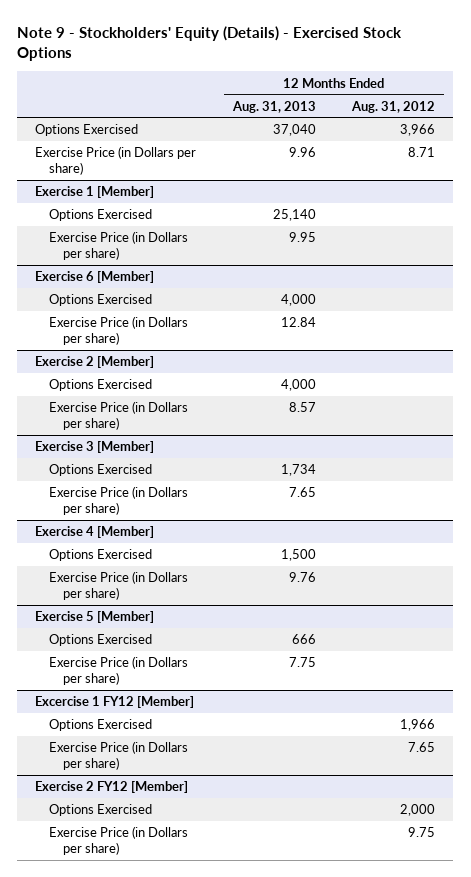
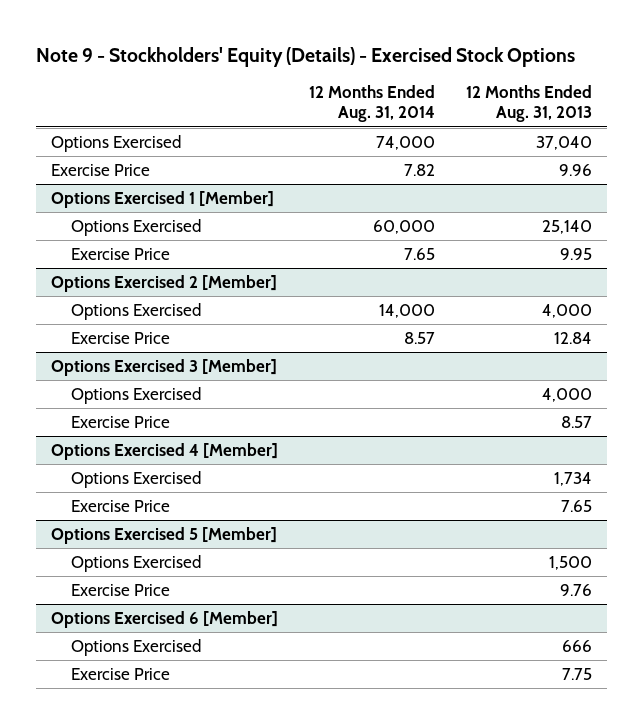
[351,100,436,113] Aug. 31, 2012 -> none
none -> [308,85,435,123] 12 Months Ended Aug. 31, 2014
[35,186,155,199] Exercise 1 [Member] -> none
[35,146,197,176] Exercise Price (in Dollars per share) -> [51,163,151,176] Exercise Price
none -> [51,190,275,208] Options Exercised 1 [Member]
[35,271,155,284] Exercise 6 [Member] -> none
[49,231,189,261] Exercise Price (in Dollars per share) -> [70,247,170,260] Exercise Price
none -> [51,274,278,292] Options Exercised 2 [Member]
[35,356,155,369] Exercise 2 [Member] -> none
[49,316,189,346] Exercise Price (in Dollars per share) -> [70,331,170,344] Exercise Price
none -> [51,358,278,376] Options Exercised 3 [Member]
[35,441,155,454] Exercise 3 [Member] -> none
[49,401,189,431] Exercise Price (in Dollars per share) -> [70,415,170,428] Exercise Price
none -> [51,442,279,460] Options Exercised 4 [Member]
[35,526,155,539] Exercise 4 [Member] -> none
[49,486,189,516] Exercise Price (in Dollars per share) -> [70,499,170,512] Exercise Price
none -> [51,526,278,544] Options Exercised 5 [Member]
[35,611,155,624] Exercise 5 [Member] -> none
[49,571,189,601] Exercise Price (in Dollars per share) -> [70,583,170,596] Exercise Price
none -> [51,610,279,628] Options Exercised 6 [Member]
[35,696,195,709] Excercise 1 FY12 [Member] -> none
[49,719,153,732] Options Exercised -> none
[49,741,189,771] Exercise Price (in Dollars per share) -> none
[35,781,189,794] Exercise 2 FY12 [Member] -> none
[49,804,153,817] Options Exercised -> none
[49,826,189,856] Exercise Price (in Dollars per share) -> none
[49,656,189,686] Exercise Price (in Dollars per share) -> [70,667,170,680] Exercise Price

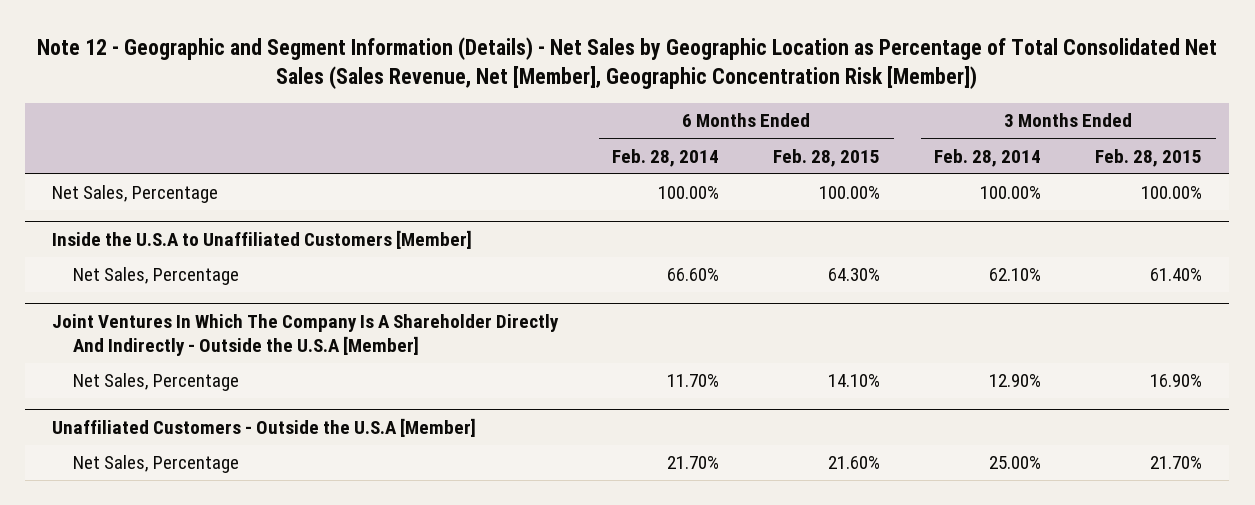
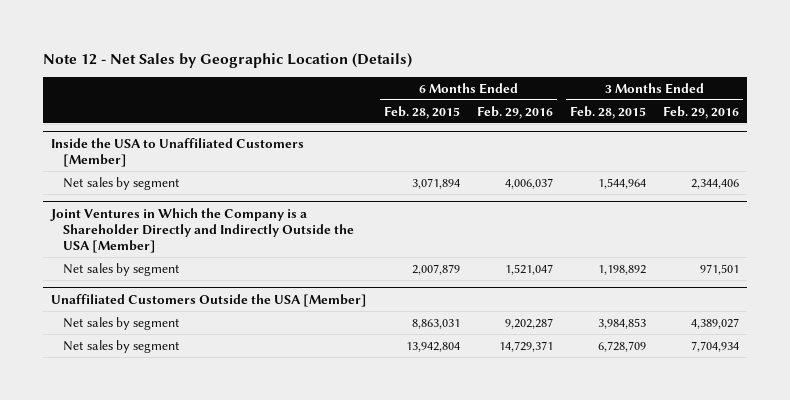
[37,36,1218,89] Note 12 - Geographic and Segment Information (Details) - Net Sales by Geographic Location as Percentage of Total Consolidated Net Sales (Sales Revenue, Net [Member], Geographic Concentration Risk [Member]) -> [42,52,412,68] Note 12 - Net Sales by Geographic Location (Details)
[612,148,720,167] Feb. 28, 2014 -> none
[934,148,1042,167] Feb. 28, 2014 -> none
none -> [477,105,554,119] Feb. 29, 2016
none -> [662,105,739,119] Feb. 29, 2016
[52,185,219,204] Net Sales, Percentage -> none
[72,267,239,286] Net Sales, Percentage -> none
[72,373,239,392] Net Sales, Percentage -> none
[72,455,239,474] Net Sales, Percentage -> none
[52,230,473,250] Inside the U.S.A to Unaffiliated Customers [Member] -> [51,137,305,167] Inside the USA to Unaffiliated Customers [Member]
none -> [62,176,180,190] Net sales by segment
[52,314,560,356] Joint Ventures In Which The Company Is A Shareholder Directly And Indirectly - Outside the U.S.A [Member] -> [50,207,354,253] Joint Ventures in Which the Company is a Shareholder Directly and Indirectly Outside the USA [Member]
none -> [62,262,180,276] Net sales by segment
[52,418,477,438] Unaffiliated Customers - Outside the U.S.A [Member] -> [51,293,368,307] Unaffiliated Customers Outside the USA [Member]
none -> [62,316,180,330] Net sales by segment
none -> [62,339,180,353] Net sales by segment

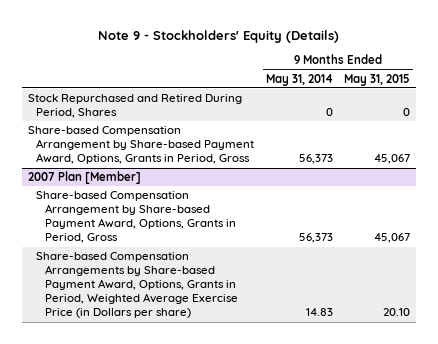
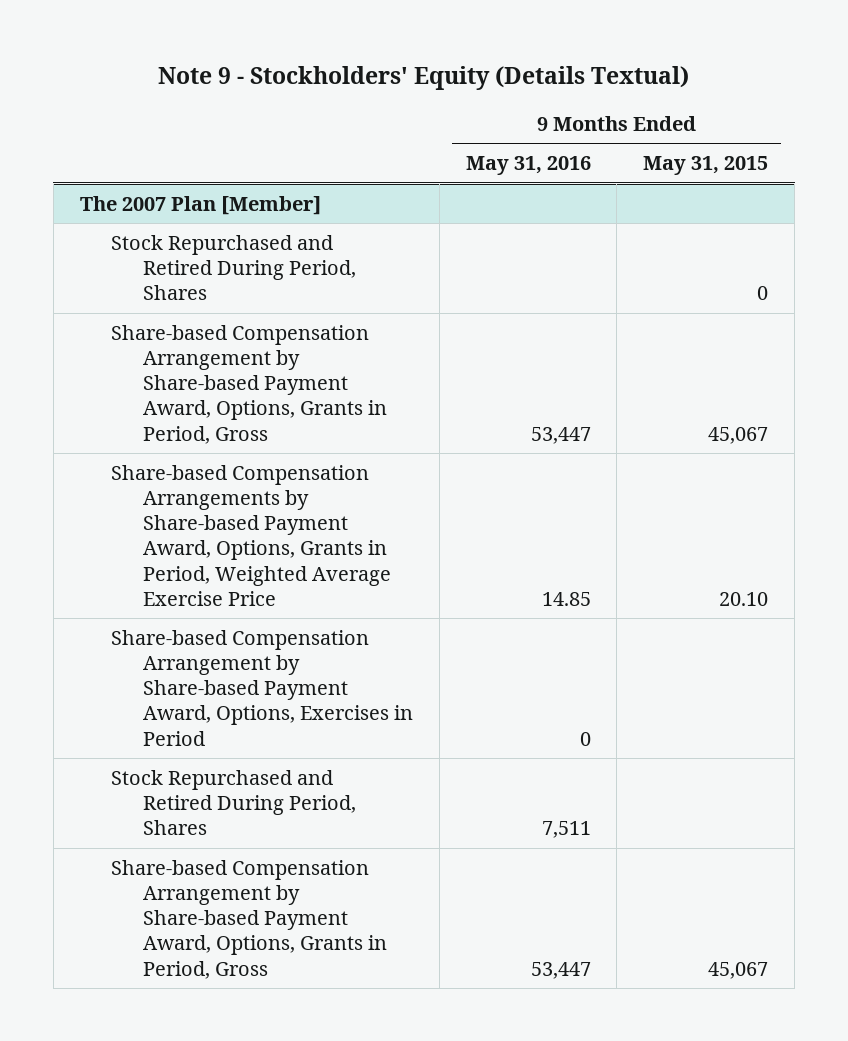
[97,29,339,43] Note 9 - Stockholders' Equity (Details) -> [157,66,689,91] Note 9 - Stockholders' Equity (Details Textual)
[265,73,333,86] May 31, 2014 -> none
none -> [465,156,591,176] May 31, 2016
none -> [79,195,321,215] The 2007 Plan [Member]
[27,171,141,185] 2007 Plan [Member] -> none
none -> [111,464,391,606] Share-based Compensation Arrangements by Share-based Payment Award, Options, Grants in Period, Weighted Average Exercise Price
none -> [111,629,413,746] Share-based Compensation Arrangement by Share-based Payment Award, Options, Exercises in Period
none -> [111,769,356,836] Stock Repurchased and Retired During Period, Shares
[36,252,238,319] Share-based Compensation Arrangements by Share-based Payment Award, Options, Grants in Period, Weighted Average Exercise Price (in Dollars per share) -> none

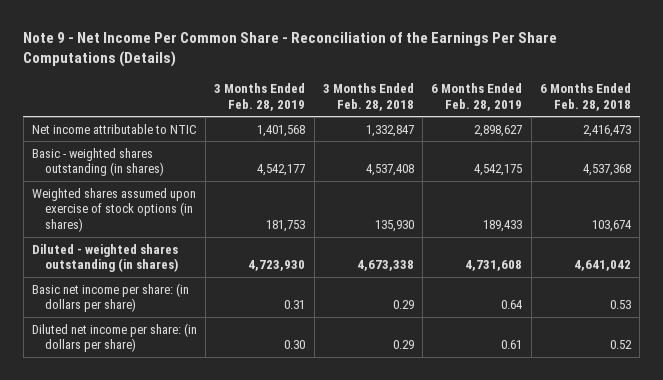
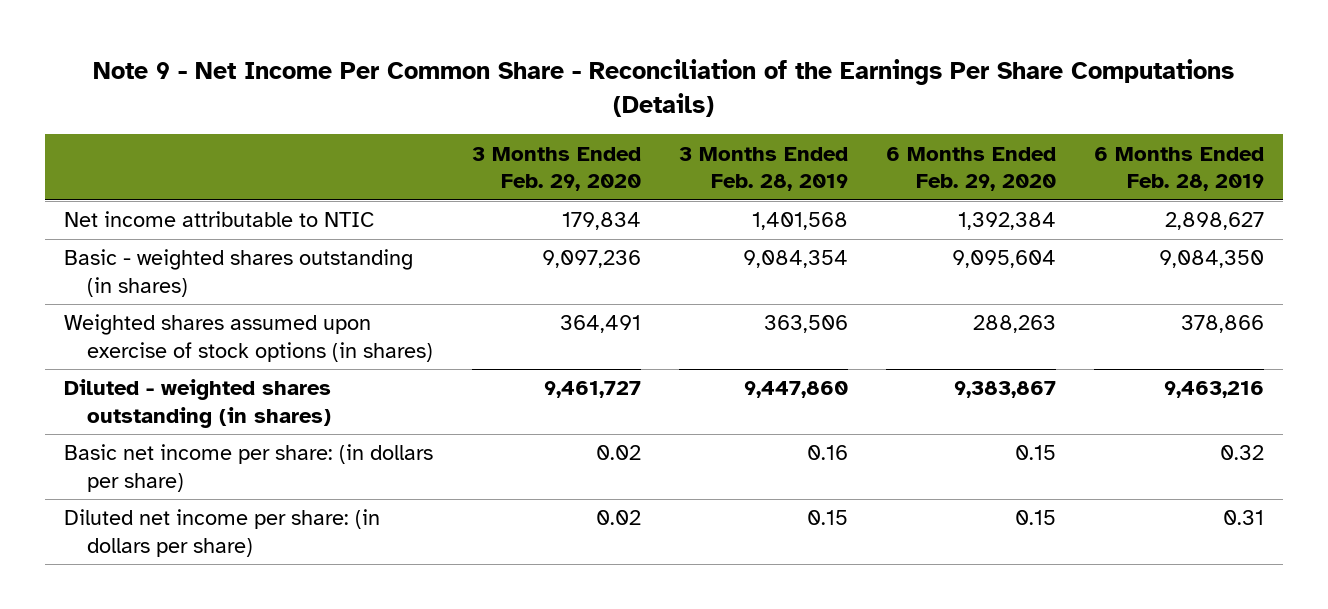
[322,83,414,111] 3 Months Ended Feb. 28, 2018 -> none
[540,83,632,111] 6 Months Ended Feb. 28, 2018 -> none
none -> [471,146,641,192] 3 Months Ended Feb. 29, 2020
none -> [885,146,1056,192] 6 Months Ended Feb. 29, 2020
[257,164,306,177] 4,542,177 -> [742,250,848,269] 9,084,354
[474,164,523,177] 4,542,175 -> [1159,250,1265,269] 9,084,350
[266,219,306,232] 181,753 -> [763,315,848,334] 363,506
[483,219,523,232] 189,433 -> [1181,315,1265,334] 378,866
[248,260,306,272] 4,723,930 -> [743,381,848,399] 9,447,860
[465,260,523,272] 4,731,608 -> [1164,381,1265,399] 9,463,216
[284,300,306,310] 0.31 -> [806,445,848,461] 0.16
[501,300,524,310] 0.64 -> [1220,445,1265,461] 0.32
[284,340,306,350] 0.30 -> [806,510,848,526] 0.15
[501,340,523,350] 0.61 -> [1223,510,1265,526] 0.31

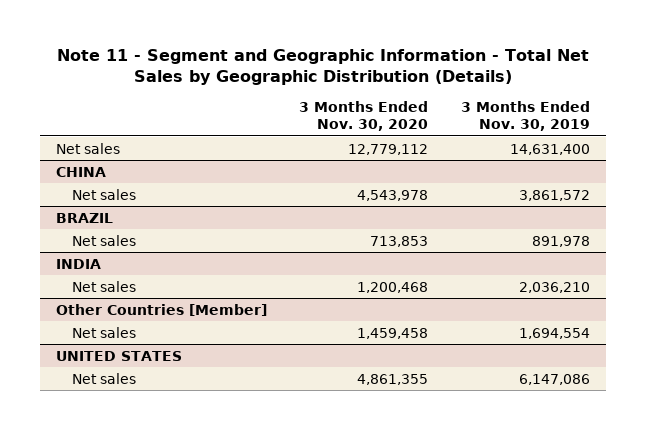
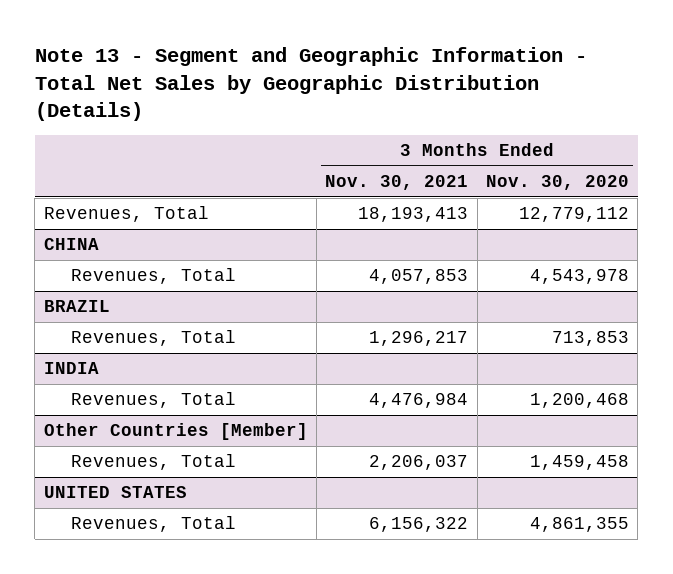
[56,49,589,86] Note 11 - Segment and Geographic Information - Total Net Sales by Geographic Distribution (Details) -> [34,47,587,122] Note 13 - Segment and Geographic Information - Total Net Sales by Geographic Distribution (Details)
[460,101,590,132] 3 Months Ended Nov. 30, 2019 -> none
none -> [325,175,469,191] Nov. 30, 2021
[56,142,121,154] Net sales -> [43,206,209,223] Revenues, Total
[71,188,136,200] Net sales -> [71,268,237,285] Revenues, Total
[71,234,136,246] Net sales -> [71,330,237,347] Revenues, Total
[71,280,136,292] Net sales -> [71,392,237,409] Revenues, Total
[71,326,136,338] Net sales -> [71,454,237,471] Revenues, Total
[71,372,136,384] Net sales -> [71,516,237,533] Revenues, Total

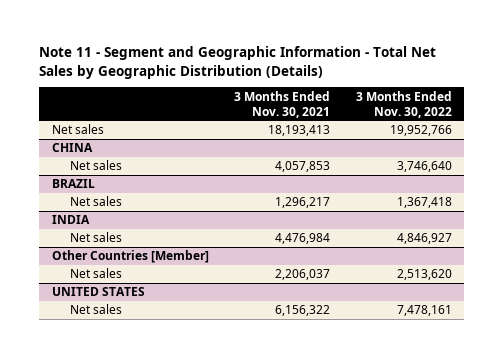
[34,47,587,122] Note 13 - Segment and Geographic Information - Total Net Sales by Geographic Distribution (Details) -> [38,46,436,79] Note 11 - Segment and Geographic Information - Total Net Sales by Geographic Distribution (Details)
[485,175,629,191] Nov. 30, 2020 -> none
none -> [355,90,452,118] 3 Months Ended Nov. 30, 2022
[43,206,209,223] Revenues, Total -> [51,124,104,135] Net sales
[71,268,237,285] Revenues, Total -> [70,160,123,171] Net sales
[71,330,237,347] Revenues, Total -> [70,196,123,207] Net sales
[71,392,237,409] Revenues, Total -> [70,232,123,243] Net sales
[71,454,237,471] Revenues, Total -> [70,268,123,279] Net sales
[71,516,237,533] Revenues, Total -> [70,304,123,315] Net sales

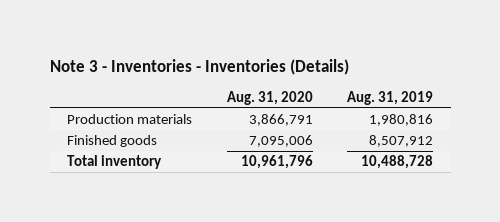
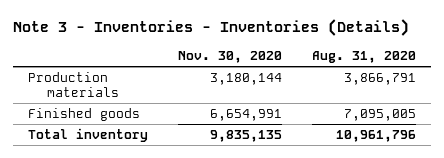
[347,90,434,105] Aug. 31, 2019 -> none
none -> [178,51,283,64] Nov. 30, 2020
[248,135,313,148] 7,095,006 -> [344,108,417,121] 7,095,005

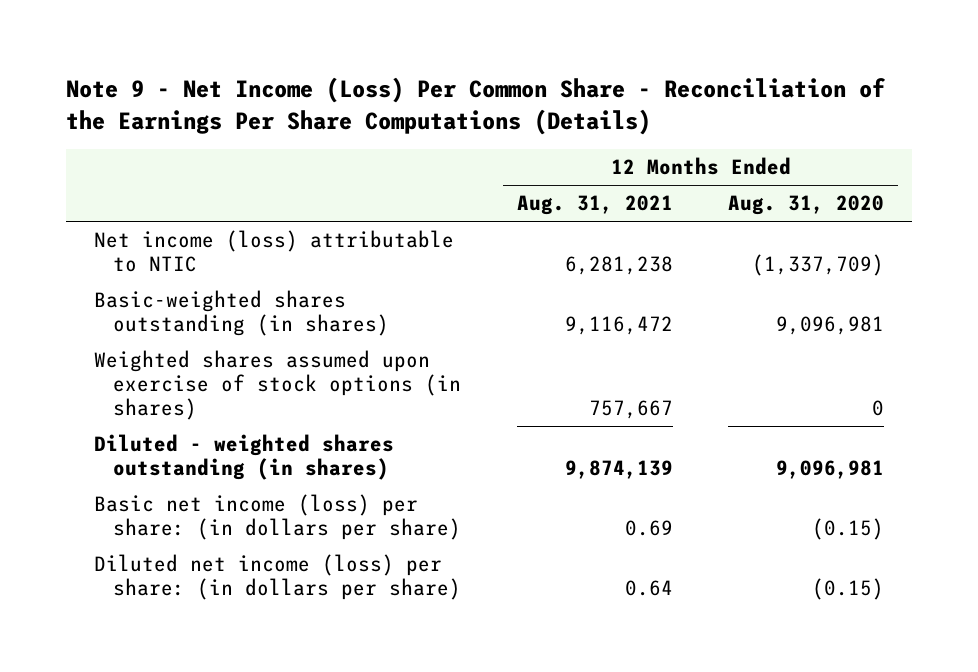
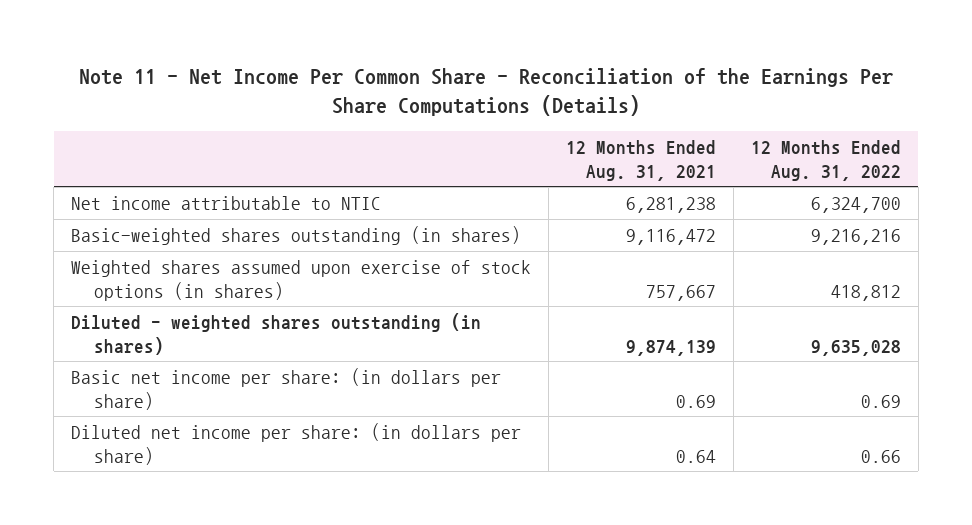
[65,77,886,135] Note 9 - Net Income (Loss) Per Common Share - Reconciliation of the Earnings Per Share Computations (Details) -> [78,68,893,117] Note 11 - Net Income Per Common Share - Reconciliation of the Earnings Per Share Computations (Details)
[728,195,885,216] Aug. 31, 2020 -> none
none -> [750,139,901,181] 12 Months Ended Aug. 31, 2022
[93,230,454,273] Net income (loss) attributable to NTIC -> [71,195,382,210] Net income attributable to NTIC
[93,494,462,541] Basic net income (loss) per share: (in dollars per share) -> [71,367,502,410] Basic net income per share: (in dollars per share)
[93,554,462,601] Diluted net income (loss) per share: (in dollars per share) -> [71,422,522,465] Diluted net income per share: (in dollars per share)

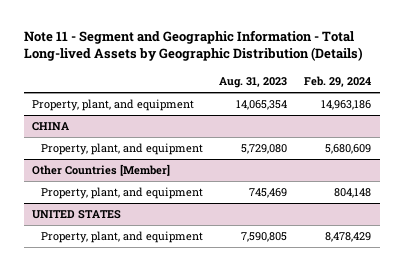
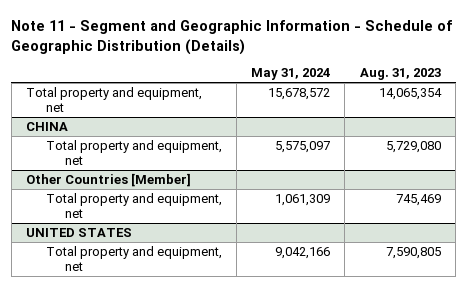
[23,30,363,62] Note 11 - Segment and Geographic Information - Total Long-lived Assets by Geographic Distribution (Details) -> [11,19,453,55] Note 11 - Segment and Geographic Information - Schedule of Geographic Distribution (Details)
[304,75,372,87] Feb. 29, 2024 -> none
none -> [251,68,331,81] May 31, 2024
[32,99,195,112] Property, plant, and equipment -> [25,86,202,112] Total property and equipment, net
[40,143,203,156] Property, plant, and equipment -> [45,139,222,165] Total property and equipment, net
[40,187,203,200] Property, plant, and equipment -> [45,192,222,218] Total property and equipment, net
[40,231,203,244] Property, plant, and equipment -> [45,245,222,271] Total property and equipment, net

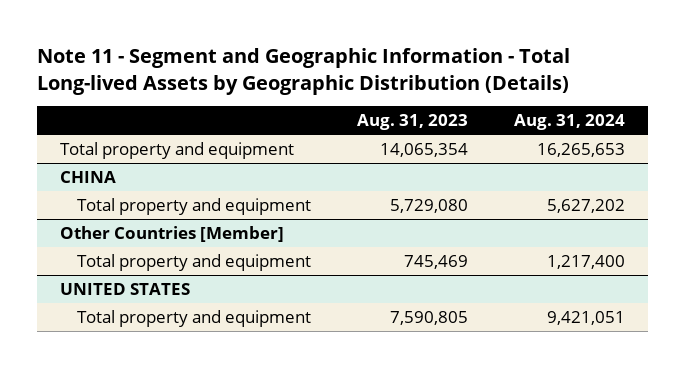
[11,19,453,55] Note 11 - Segment and Geographic Information - Schedule of Geographic Distribution (Details) -> [37,48,571,95] Note 11 - Segment and Geographic Information - Total Long-lived Assets by Geographic Distribution (Details)
[251,68,331,81] May 31, 2024 -> none
none -> [514,114,626,131] Aug. 31, 2024
[25,86,202,112] Total property and equipment, net -> [60,141,295,159] Total property and equipment
[45,139,222,165] Total property and equipment, net -> [76,197,311,215] Total property and equipment
[45,192,222,218] Total property and equipment, net -> [76,253,311,271] Total property and equipment
[45,245,222,271] Total property and equipment, net -> [76,309,311,327] Total property and equipment

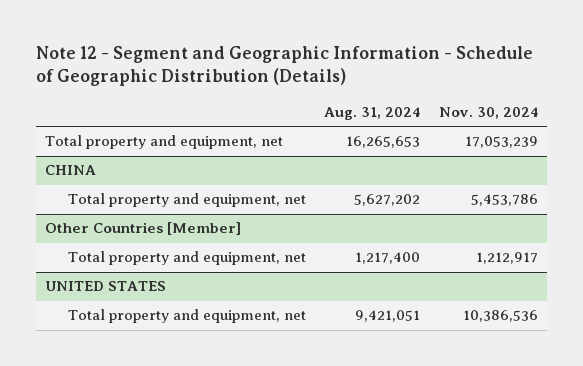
[37,48,571,95] Note 11 - Segment and Geographic Information - Total Long-lived Assets by Geographic Distribution (Details) -> [35,46,533,87] Note 12 - Segment and Geographic Information - Schedule of Geographic Distribution (Details)
[357,114,469,131] Aug. 31, 2023 -> none
none -> [439,107,539,120] Nov. 30, 2024
[60,141,295,159] Total property and equipment -> [45,135,284,150] Total property and equipment, net
[76,197,311,215] Total property and equipment -> [67,193,306,208] Total property and equipment, net
[76,253,311,271] Total property and equipment -> [67,251,306,266] Total property and equipment, net
[76,309,311,327] Total property and equipment -> [67,309,306,324] Total property and equipment, net

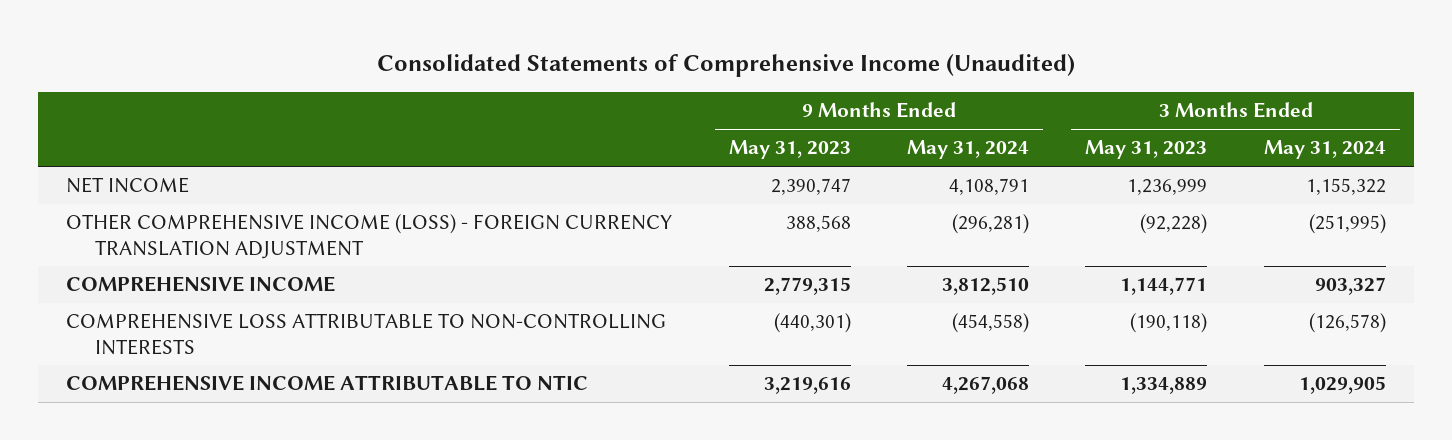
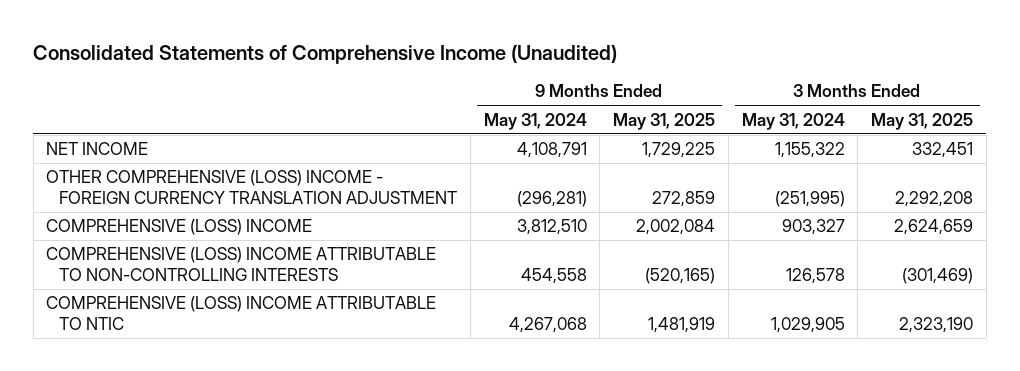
[728,140,851,160] May 31, 2023 -> none
[1085,140,1208,160] May 31, 2023 -> none
none -> [613,112,716,130] May 31, 2025
none -> [871,112,974,130] May 31, 2025
[66,214,673,259] OTHER COMPREHENSIVE INCOME (LOSS) - FOREIGN CURRENCY TRANSLATION ADJUSTMENT -> [46,170,458,205] OTHER COMPREHENSIVE (LOSS) INCOME - FOREIGN CURRENCY TRANSLATION ADJUSTMENT
[66,276,336,293] COMPREHENSIVE INCOME -> [46,219,313,236] COMPREHENSIVE (LOSS) INCOME
[66,313,667,355] COMPREHENSIVE LOSS ATTRIBUTABLE TO NON-CONTROLLING INTERESTS -> [46,247,437,282] COMPREHENSIVE (LOSS) INCOME ATTRIBUTABLE TO NON-CONTROLLING INTERESTS
[952,313,1030,334] (454,558) -> [520,268,587,285] 454,558
[1308,313,1386,334] (126,578) -> [785,268,845,285] 126,578
[66,375,589,392] COMPREHENSIVE INCOME ATTRIBUTABLE TO NTIC -> [46,296,437,331] COMPREHENSIVE (LOSS) INCOME ATTRIBUTABLE TO NTIC

